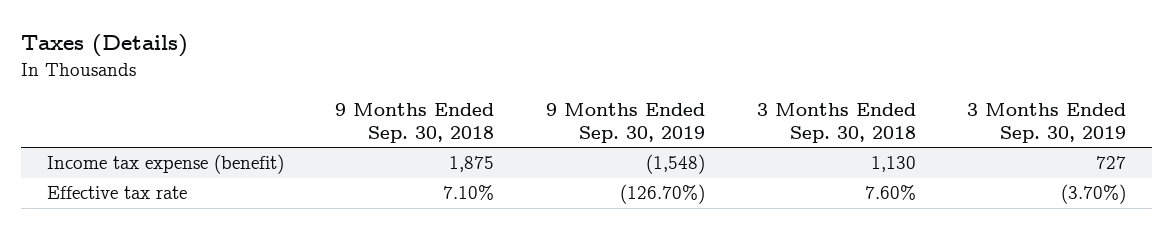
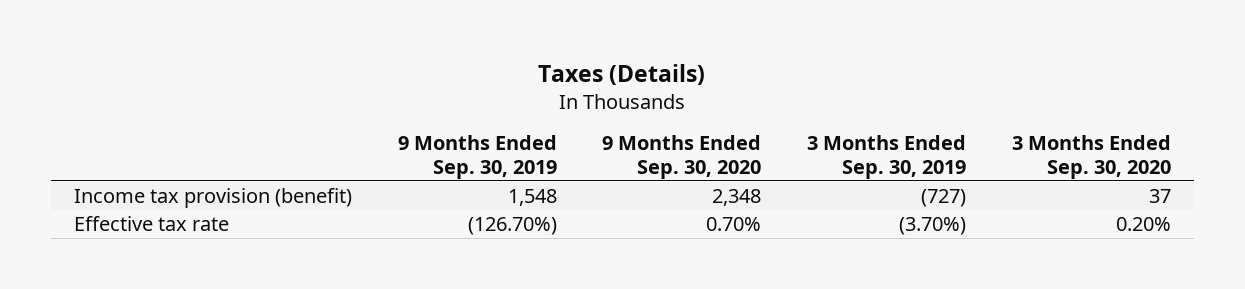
[335,102,495,143] 9 Months Ended Sep. 30, 2018 -> none
[756,102,916,143] 3 Months Ended Sep. 30, 2018 -> none
none -> [602,135,762,179] 9 Months Ended Sep. 30, 2020
none -> [1011,135,1171,179] 3 Months Ended Sep. 30, 2020
[46,154,284,175] Income tax expense (benefit) -> [73,188,352,209] Income tax provision (benefit)
[646,154,706,175] (1,548) -> [507,189,557,207] 1,548
[1096,156,1127,170] 727 -> [921,189,967,208] (727)

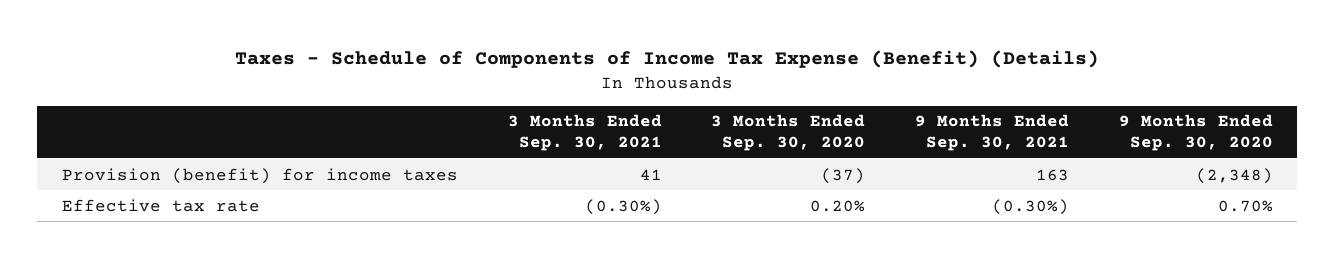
[538,63,706,85] Taxes (Details) -> [235,50,1100,69] Taxes - Schedule of Components of Income Tax Expense (Benefit) (Details)
[397,135,557,179] 9 Months Ended Sep. 30, 2019 -> none
[807,135,967,179] 3 Months Ended Sep. 30, 2019 -> none
none -> [507,114,662,152] 3 Months Ended Sep. 30, 2021
none -> [914,114,1069,152] 9 Months Ended Sep. 30, 2021
[73,188,352,209] Income tax provision (benefit) -> [61,167,458,184] Provision (benefit) for income taxes
[712,189,762,207] 2,348 -> [1195,167,1273,184] (2,348)
[1148,189,1171,204] 37 -> [821,167,866,184] (37)

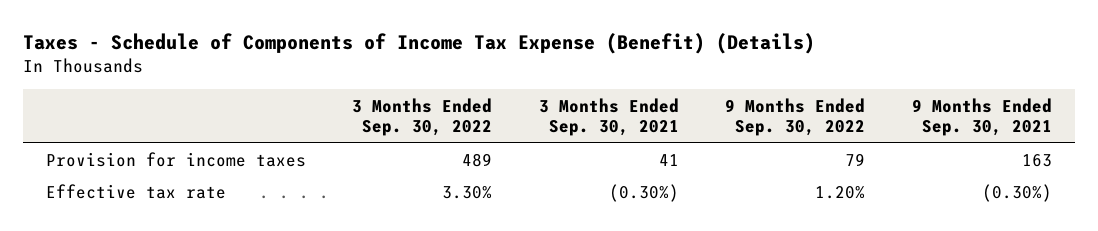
[711,114,866,152] 3 Months Ended Sep. 30, 2020 -> none
[1118,114,1273,152] 9 Months Ended Sep. 30, 2020 -> none
none -> [352,97,493,137] 3 Months Ended Sep. 30, 2022
none -> [725,97,866,137] 9 Months Ended Sep. 30, 2022
[61,167,458,184] Provision (benefit) for income taxes -> [45,152,306,168] Provision for income taxes

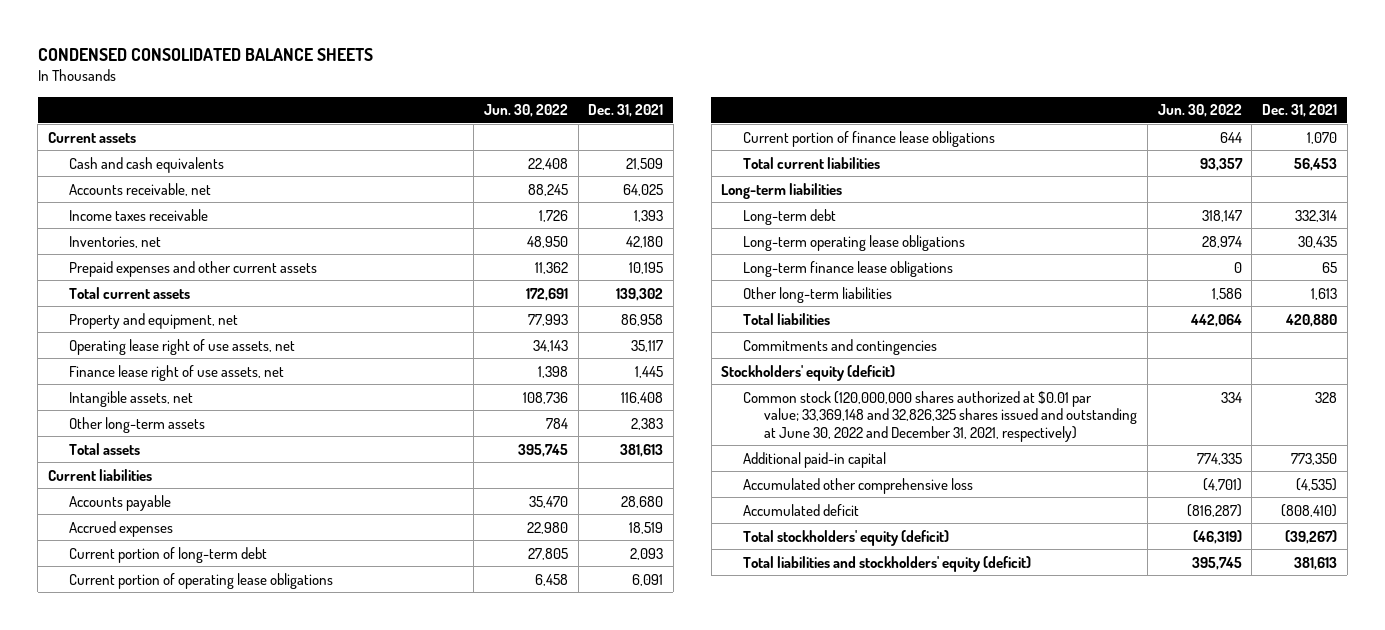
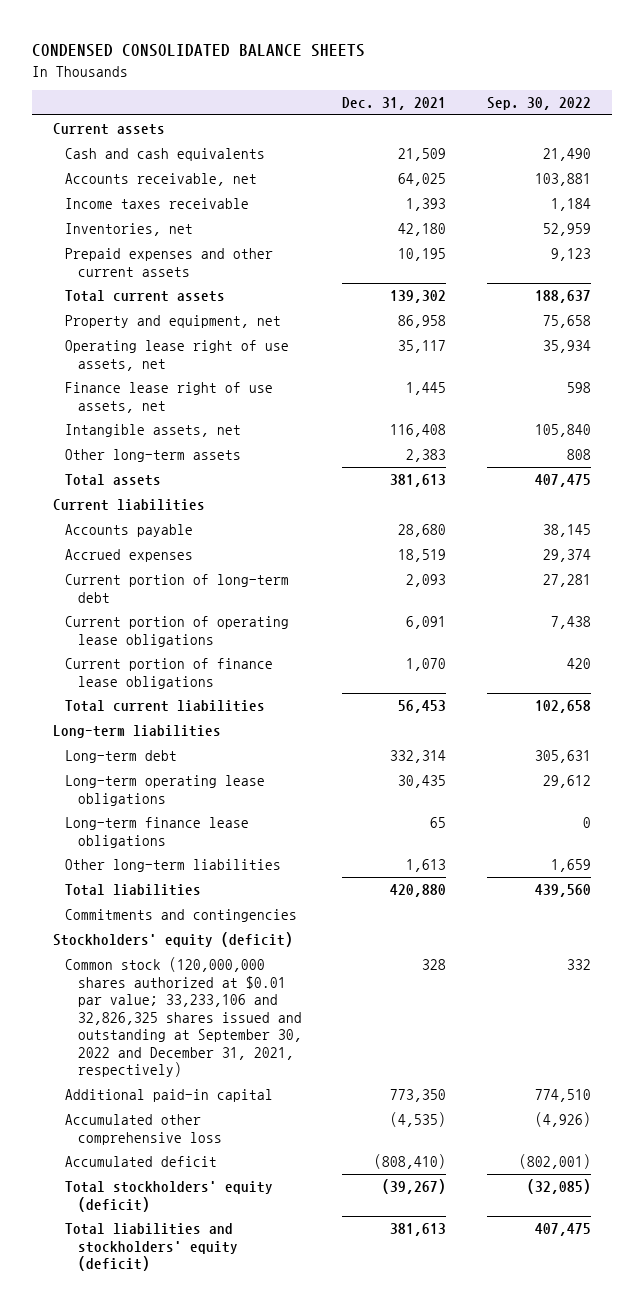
[484,104,569,118] Jun. 30, 2022 -> none
none -> [487,97,592,111] Sep. 30, 2022
[742,390,1138,442] Common stock (120,000,000 shares authorized at $0.01 par value; 33,369,148 and 32,826,325 shares issued and outstanding at June 30, 2022 and December 31, 2021, respectively) -> [65,957,302,1078] Common stock (120,000,000 shares authorized at $0.01 par value; 33,233,106 and 32,826,325 shares issued and outstanding at September 30, 2022 and December 31, 2021, respectively)

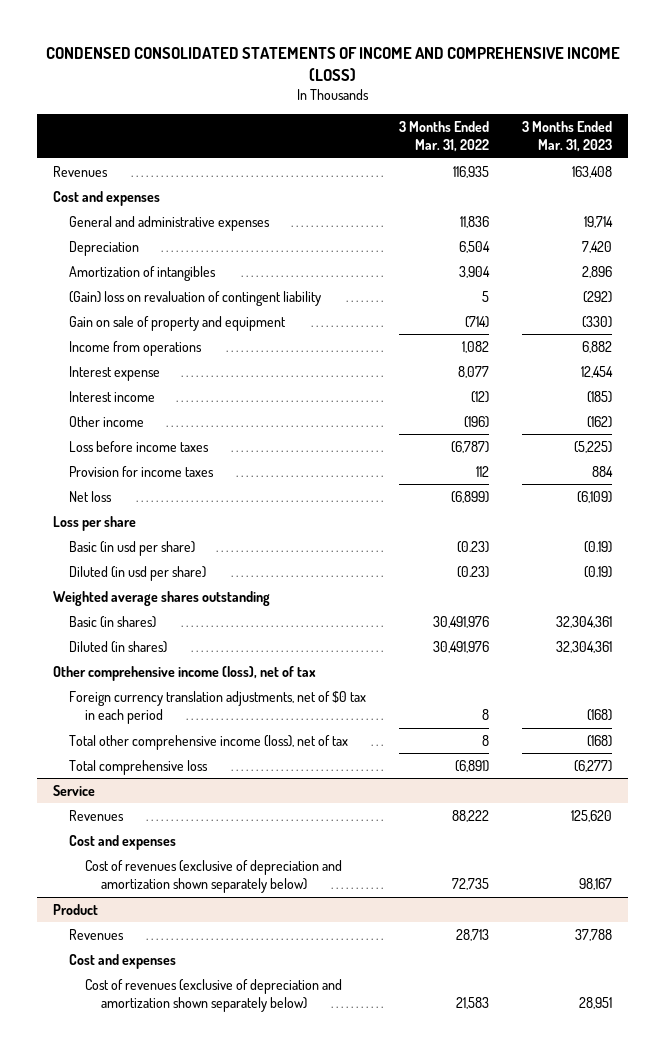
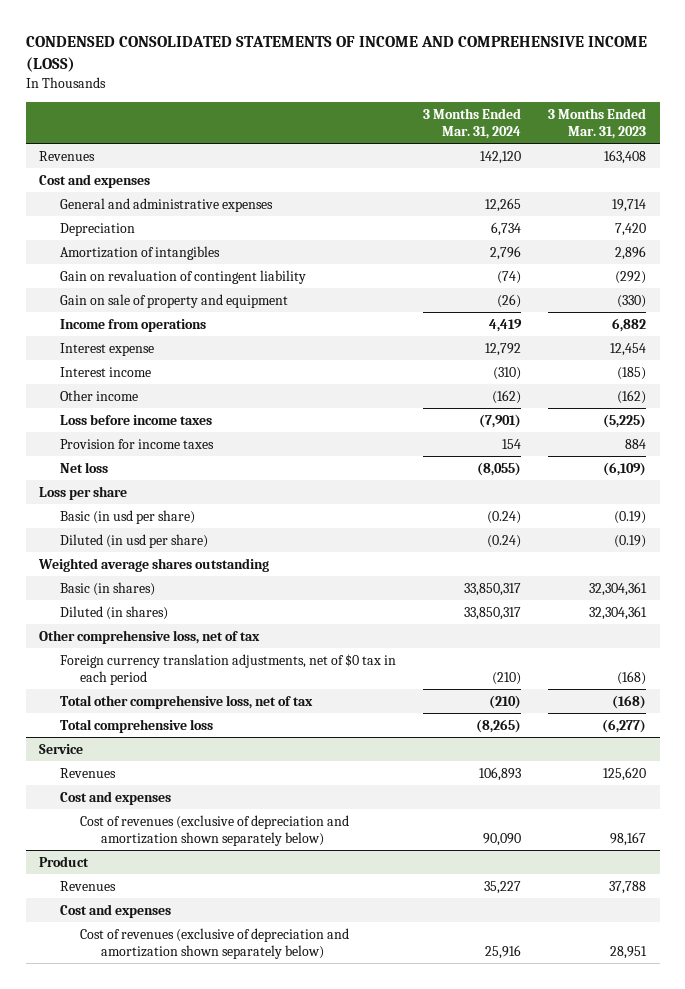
[398,120,489,153] 3 Months Ended Mar. 31, 2022 -> none
none -> [422,107,521,139] 3 Months Ended Mar. 31, 2024
[69,290,322,306] (Gain) loss on revaluation of contingent liability -> [59,269,306,284] Gain on revaluation of contingent liability
[53,665,317,681] Other comprehensive income (loss), net of tax -> [39,629,261,644] Other comprehensive loss, net of tax
[69,734,349,750] Total other comprehensive income (loss), net of tax -> [59,694,313,709] Total other comprehensive loss, net of tax

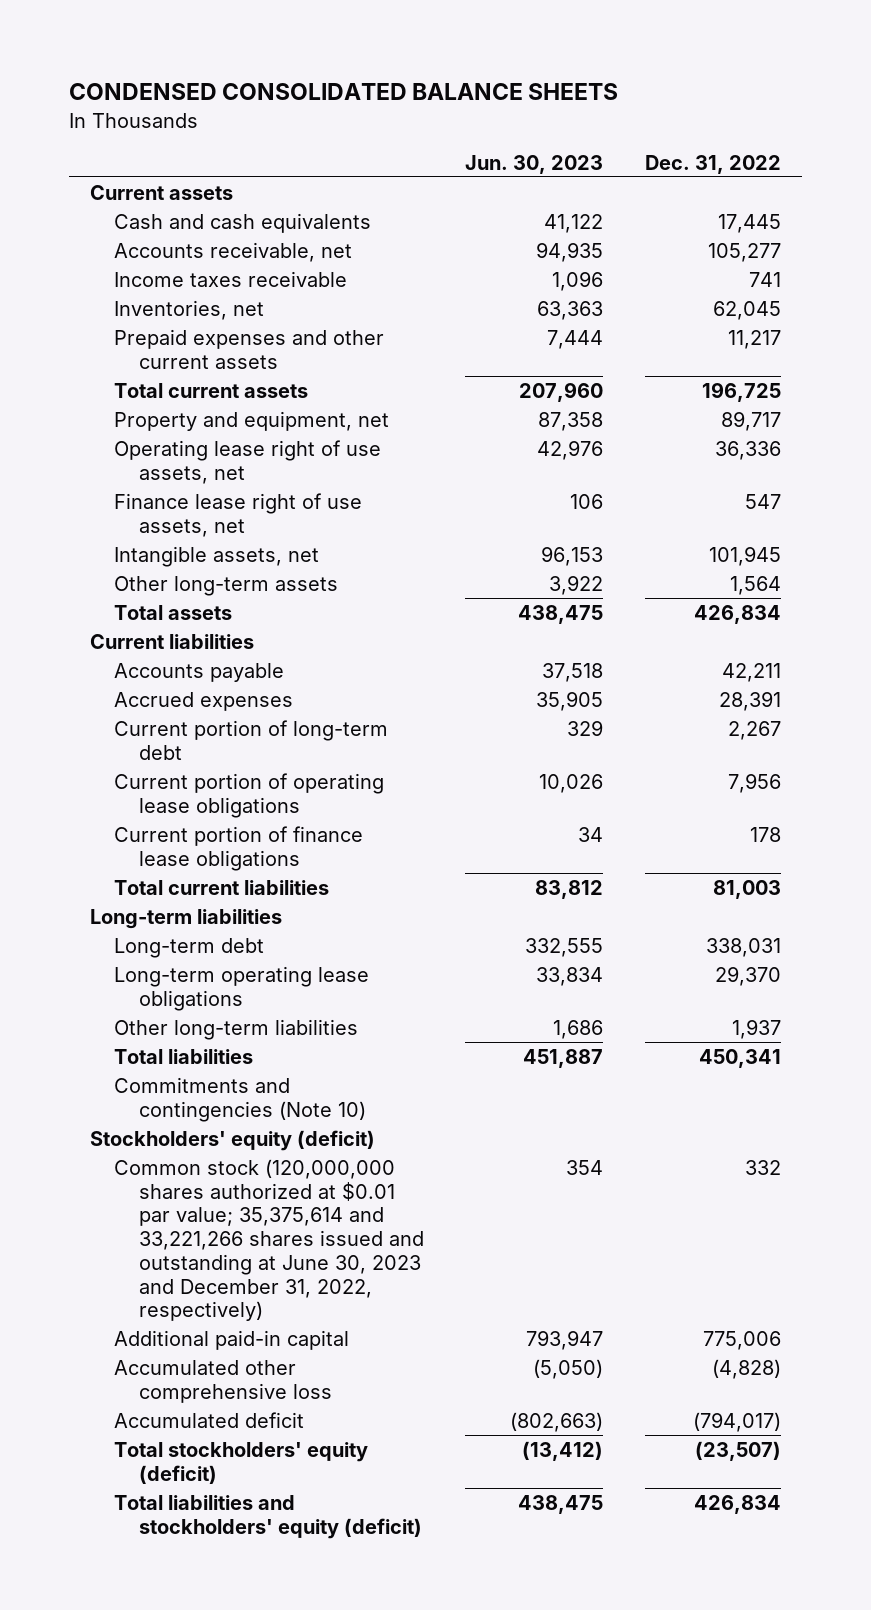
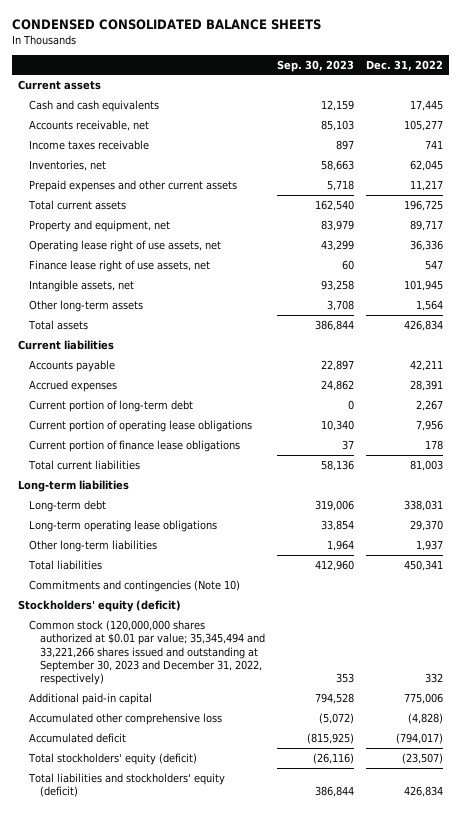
[465,154,604,174] Jun. 30, 2023 -> none
none -> [277,59,355,72] Sep. 30, 2023
[114,1158,424,1322] Common stock (120,000,000 shares authorized at $0.01 par value; 35,375,614 and 33,221,266 shares issued and outstanding at June 30, 2023 and December 31, 2022, respectively) -> [29,619,266,686] Common stock (120,000,000 shares authorized at $0.01 par value; 35,345,494 and 33,221,266 shares issued and outstanding at September 30, 2023 and December 31, 2022, respectively)

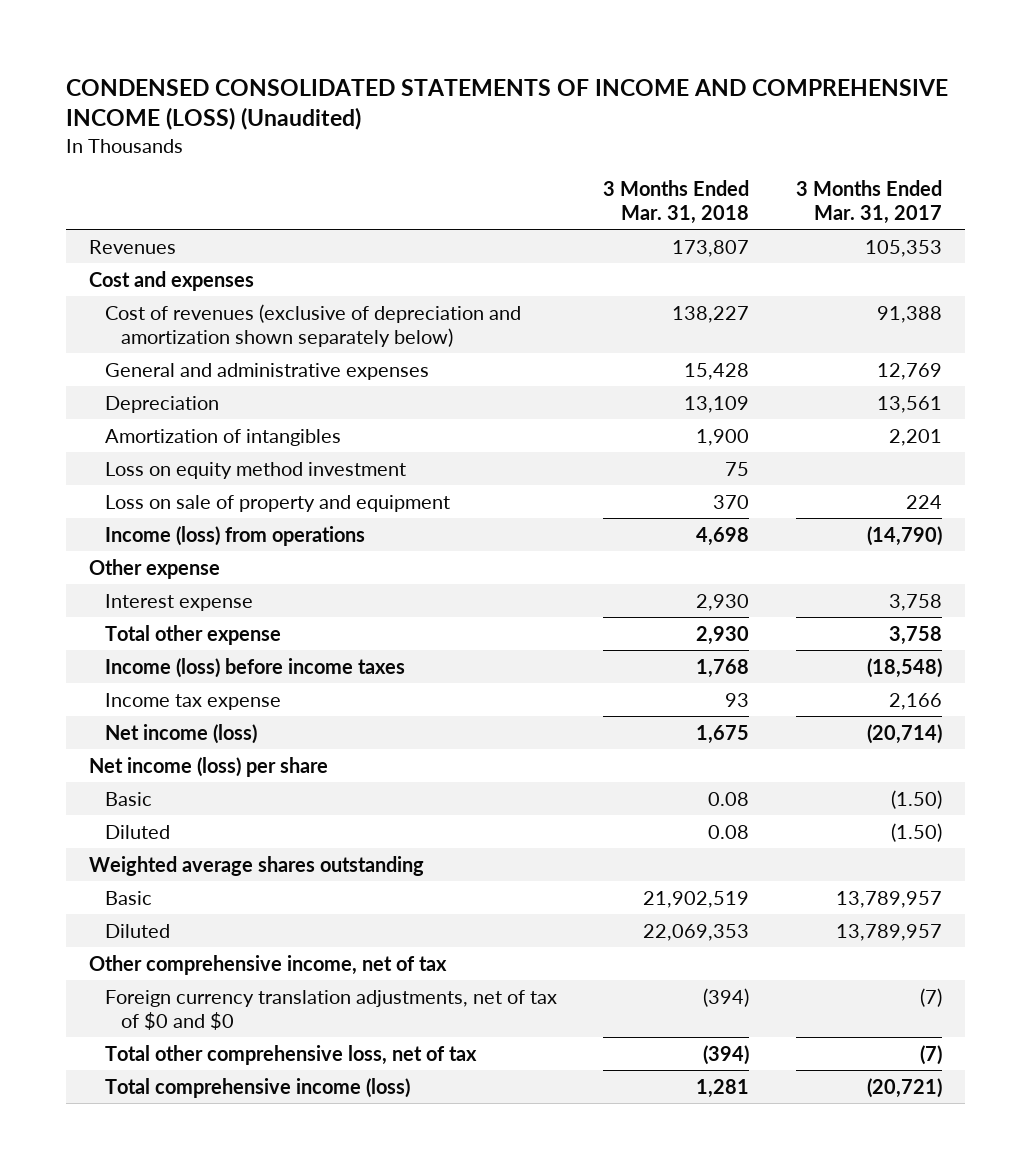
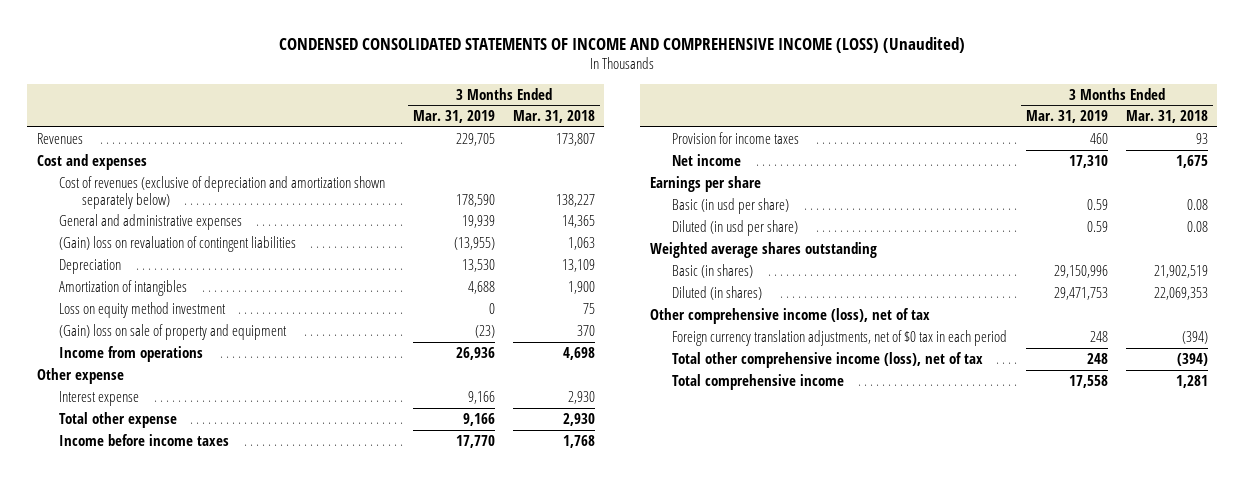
[796,179,943,224] 3 Months Ended Mar. 31, 2017 -> none
none -> [412,110,495,124] Mar. 31, 2019
[684,362,750,380] 15,428 -> [562,214,596,228] 14,365
none -> [59,235,297,252] (Gain) loss on revaluation of contingent liabilities
[104,494,450,512] Loss on sale of property and equipment -> [59,323,288,340] (Gain) loss on sale of property and equipment
[104,525,365,546] Income (loss) from operations -> [59,345,204,362] Income from operations
[104,657,405,678] Income (loss) before income taxes -> [59,433,230,446] Income before income taxes
[104,692,281,710] Income tax expense -> [672,131,800,144] Provision for income taxes
[104,723,257,744] Net income (loss) -> [672,153,742,166] Net income
[88,756,328,777] Net income (loss) per share -> [649,175,761,192] Earnings per share
[104,791,152,806] Basic -> [672,197,790,214] Basic (in usd per share)
[104,824,170,839] Diluted -> [672,219,799,236] Diluted (in usd per share)
[104,890,152,905] Basic -> [672,263,754,278] Basic (in shares)
[104,923,170,938] Diluted -> [672,285,763,300] Diluted (in shares)
[88,954,447,975] Other comprehensive income, net of tax -> [649,307,930,324] Other comprehensive income (loss), net of tax
[104,989,557,1030] Foreign currency translation adjustments, net of tax of $0 and $0 -> [672,329,1008,346] Foreign currency translation adjustments, net of $0 tax in each period
[104,1044,477,1065] Total other comprehensive loss, net of tax -> [672,351,984,368] Total other comprehensive income (loss), net of tax
[104,1077,410,1098] Total comprehensive income (loss) -> [672,373,845,390] Total comprehensive income

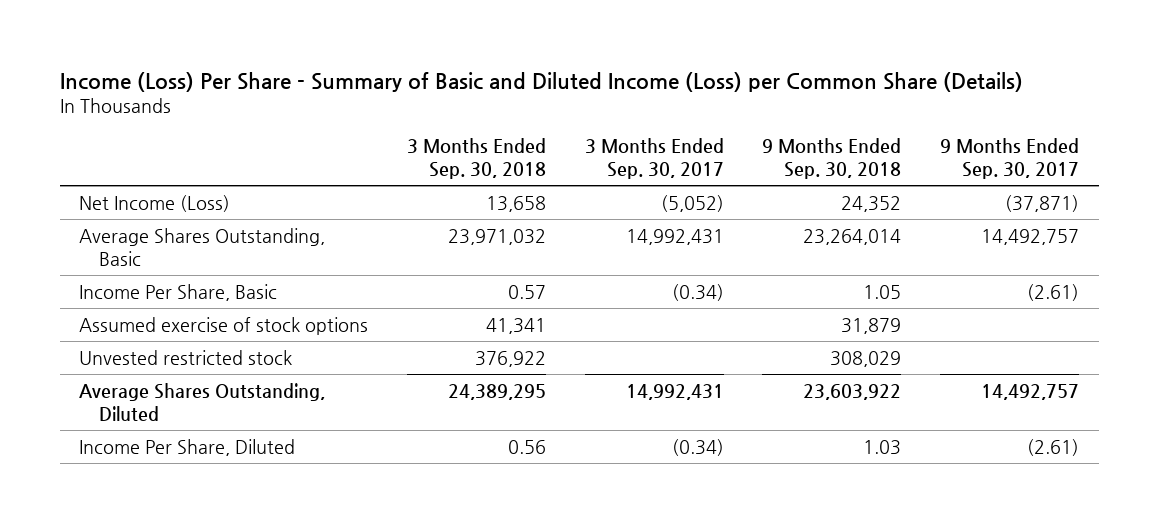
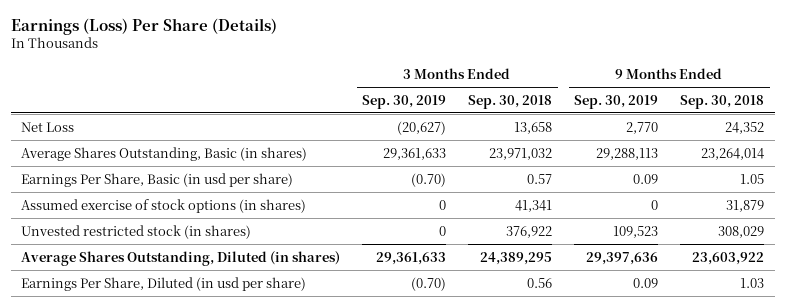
[59,71,1023,92] Income (Loss) Per Share - Summary of Basic and Diluted Income (Loss) per Common Share (Details) -> [10,17,277,35] Earnings (Loss) Per Share (Details)
[584,137,724,180] 3 Months Ended Sep. 30, 2017 -> none
[940,137,1080,180] 9 Months Ended Sep. 30, 2017 -> none
none -> [362,94,447,109] Sep. 30, 2019
none -> [574,94,659,109] Sep. 30, 2019
[79,194,231,212] Net Income (Loss) -> [21,121,75,132] Net Loss
[79,227,326,266] Average Shares Outstanding, Basic -> [21,146,308,161] Average Shares Outstanding, Basic (in shares)
[79,283,278,301] Income Per Share, Basic -> [21,172,294,187] Earnings Per Share, Basic (in usd per share)
[79,316,369,335] Assumed exercise of stock options -> [21,198,307,213] Assumed exercise of stock options (in shares)
[79,349,293,365] Unvested restricted stock -> [21,224,252,239] Unvested restricted stock (in shares)
[79,382,326,421] Average Shares Outstanding, Diluted -> [21,250,341,266] Average Shares Outstanding, Diluted (in shares)
[79,438,296,456] Income Per Share, Diluted -> [21,276,307,291] Earnings Per Share, Diluted (in usd per share)

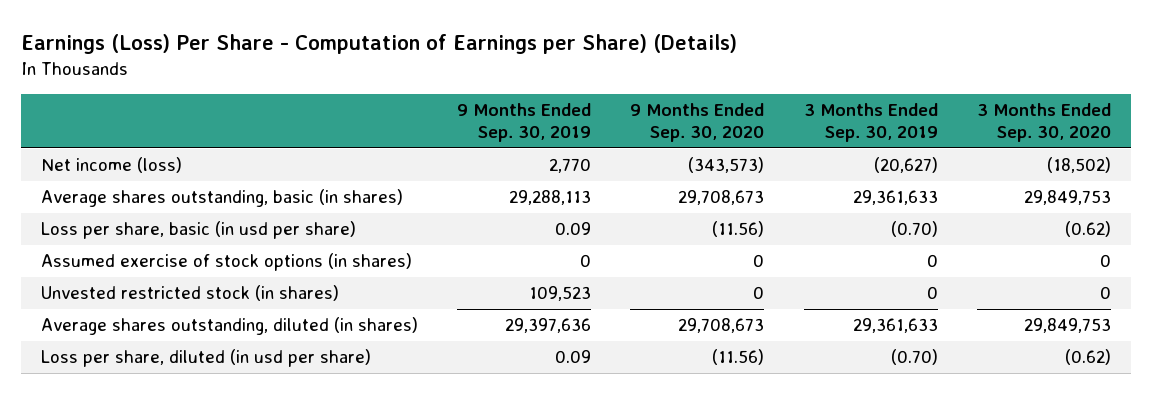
[10,17,277,35] Earnings (Loss) Per Share (Details) -> [20,33,737,54] Earnings (Loss) Per Share - Computation of Earnings per Share) (Details)
[468,94,553,109] Sep. 30, 2018 -> none
[680,94,765,109] Sep. 30, 2018 -> none
none -> [630,103,765,142] 9 Months Ended Sep. 30, 2020
none -> [977,103,1112,142] 3 Months Ended Sep. 30, 2020
[21,121,75,132] Net Loss -> [40,157,182,174] Net income (loss)
[21,146,308,161] Average Shares Outstanding, Basic (in shares) -> [40,189,403,208] Average shares outstanding, basic (in shares)
[21,172,294,187] Earnings Per Share, Basic (in usd per share) -> [40,221,356,240] Loss per share, basic (in usd per share)
[21,250,341,266] Average Shares Outstanding, Diluted (in shares) -> [40,317,418,336] Average shares outstanding, diluted (in shares)
[21,276,307,291] Earnings Per Share, Diluted (in usd per share) -> [40,349,371,368] Loss per share, diluted (in usd per share)

